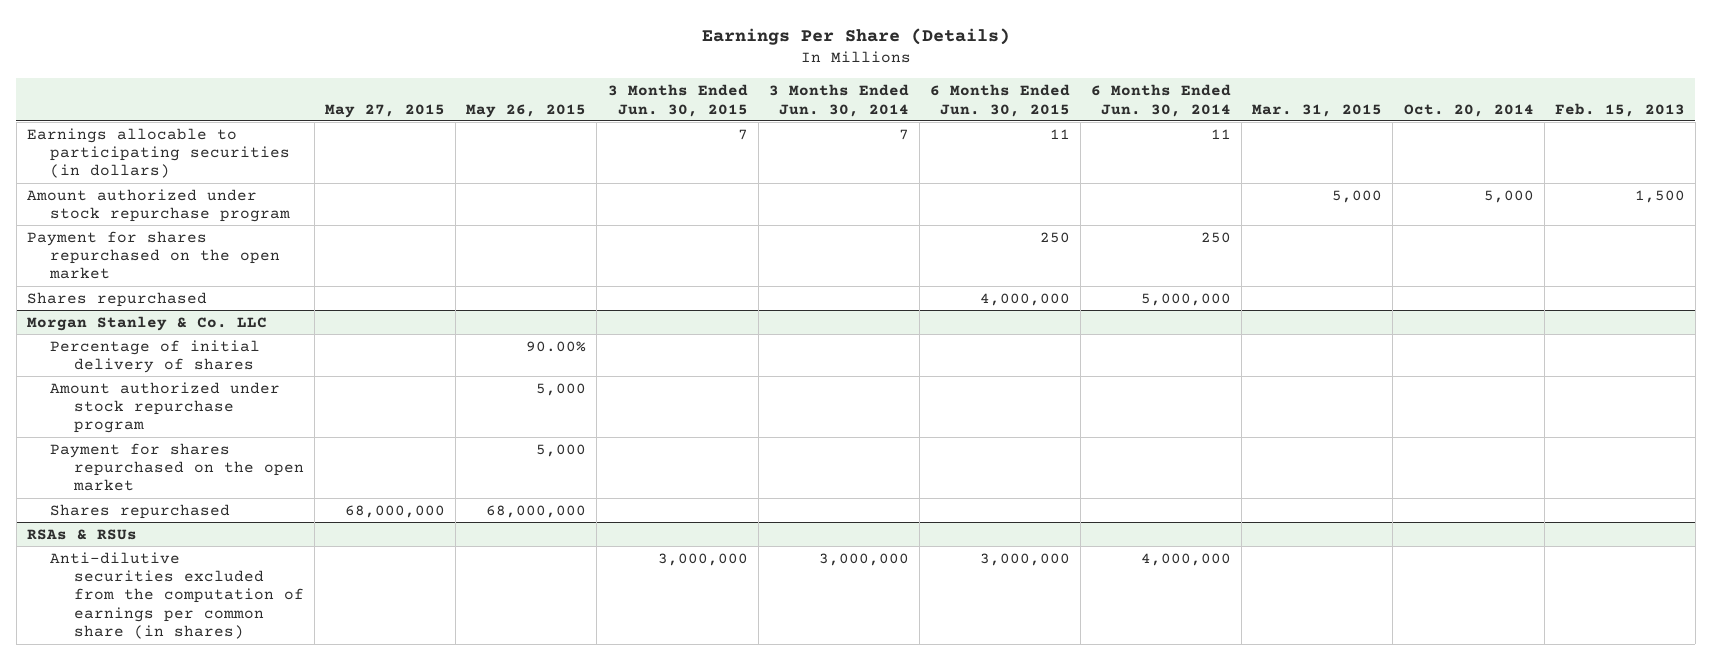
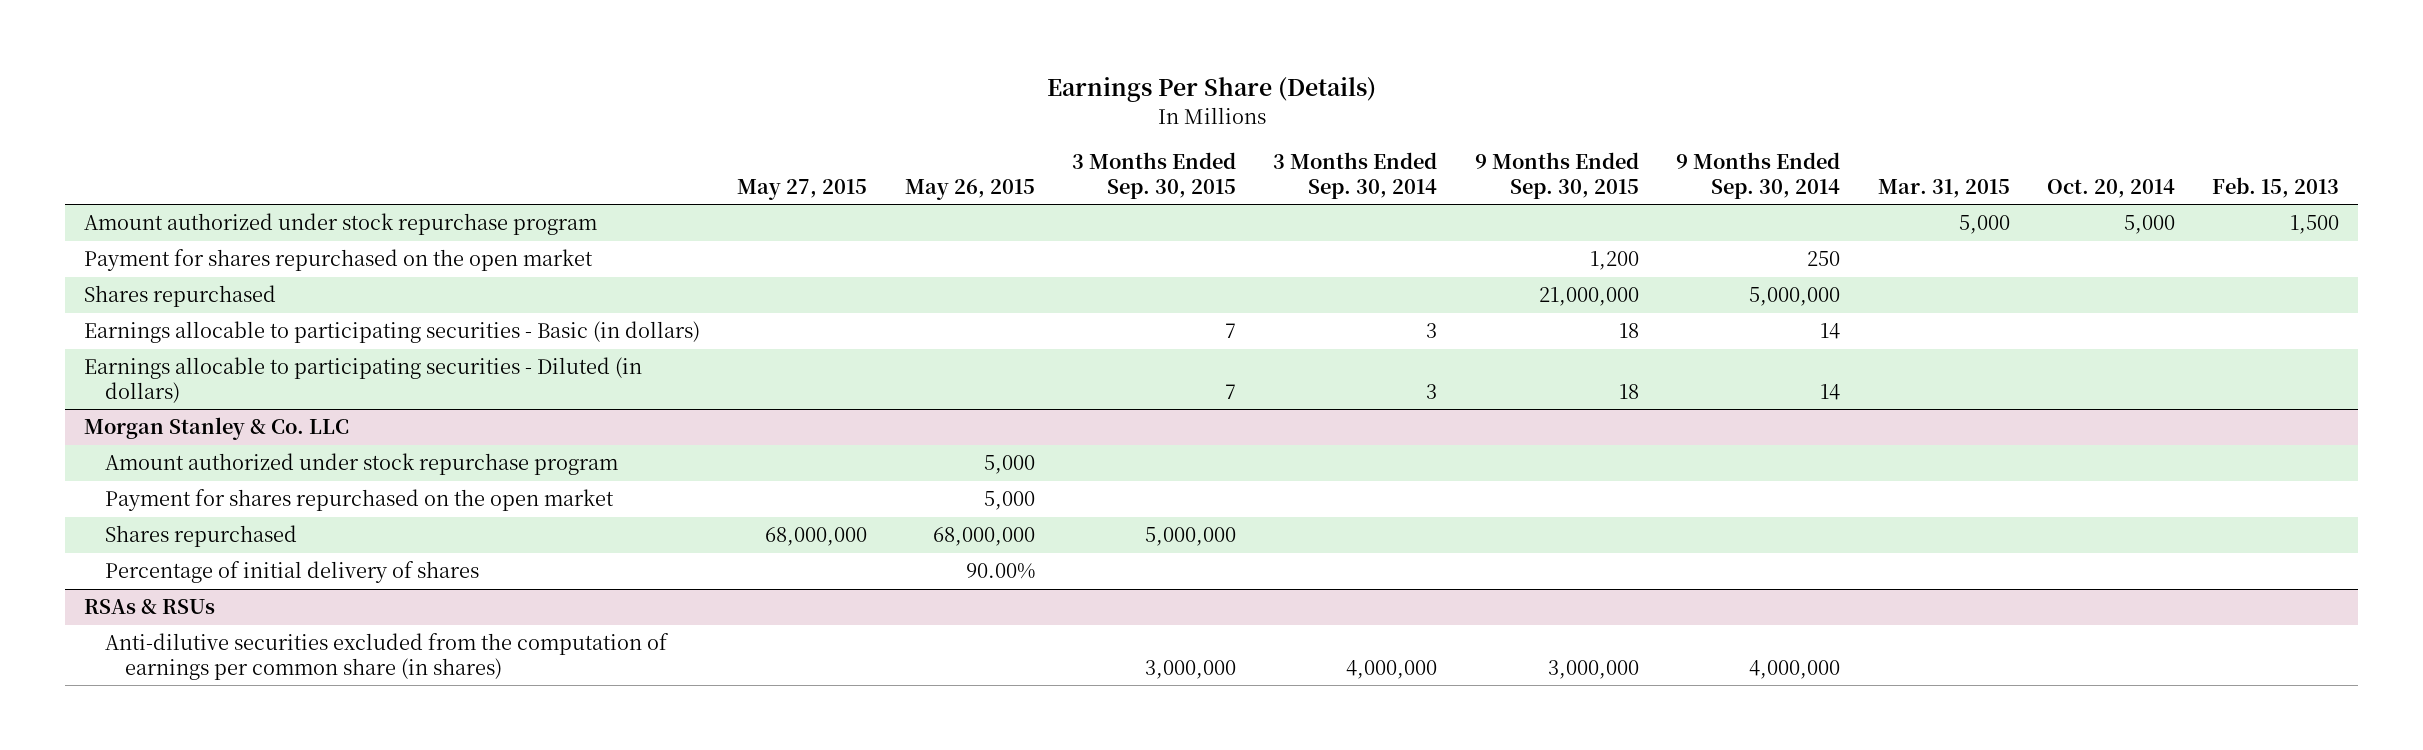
[607,84,748,117] 3 Months Ended Jun. 30, 2015 -> none
[768,84,909,117] 3 Months Ended Jun. 30, 2014 -> none
[929,84,1070,117] 6 Months Ended Jun. 30, 2015 -> none
[1091,84,1232,117] 6 Months Ended Jun. 30, 2014 -> none
none -> [1071,152,1236,199] 3 Months Ended Sep. 30, 2015
none -> [1273,152,1438,199] 3 Months Ended Sep. 30, 2014
none -> [1474,152,1639,199] 9 Months Ended Sep. 30, 2015
none -> [1676,152,1841,199] 9 Months Ended Sep. 30, 2014
[26,127,291,179] Earnings allocable to participating securities (in dollars) -> none
none -> [83,321,700,344] Earnings allocable to participating securities - Basic (in dollars)
none -> [83,357,642,403] Earnings allocable to participating securities - Diluted (in dollars)
[50,339,261,374] Percentage of initial delivery of shares -> [104,561,479,584] Percentage of initial delivery of shares

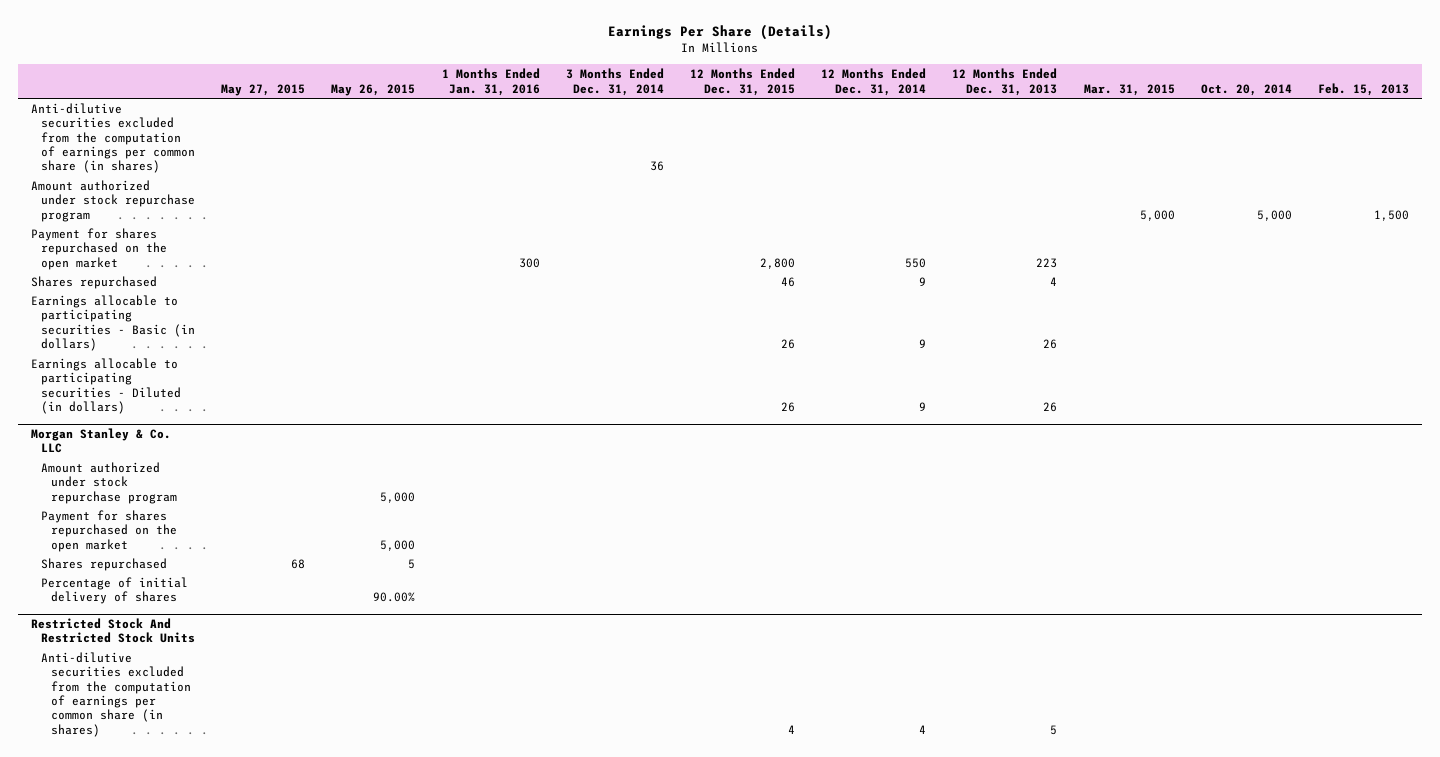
[1071,152,1236,199] 3 Months Ended Sep. 30, 2015 -> none
[1273,152,1438,199] 3 Months Ended Sep. 30, 2014 -> none
[1474,152,1639,199] 9 Months Ended Sep. 30, 2015 -> none
[1676,152,1841,199] 9 Months Ended Sep. 30, 2014 -> none
none -> [441,68,540,96] 1 Months Ended Jan. 31, 2016
none -> [565,68,664,96] 3 Months Ended Dec. 31, 2014
none -> [689,68,795,96] 12 Months Ended Dec. 31, 2015
none -> [821,68,927,96] 12 Months Ended Dec. 31, 2014
none -> [952,68,1058,96] 12 Months Ended Dec. 31, 2013
none -> [30,102,195,174] Anti-dilutive securities excluded from the computation of earnings per common share (in shares)
[765,527,868,547] 68,000,000 -> [291,558,306,569] 68
[932,527,1035,547] 68,000,000 -> [408,558,416,569] 5
[83,599,215,615] RSAs & RSUs -> [30,618,195,644] Restricted Stock And Restricted Stock Units

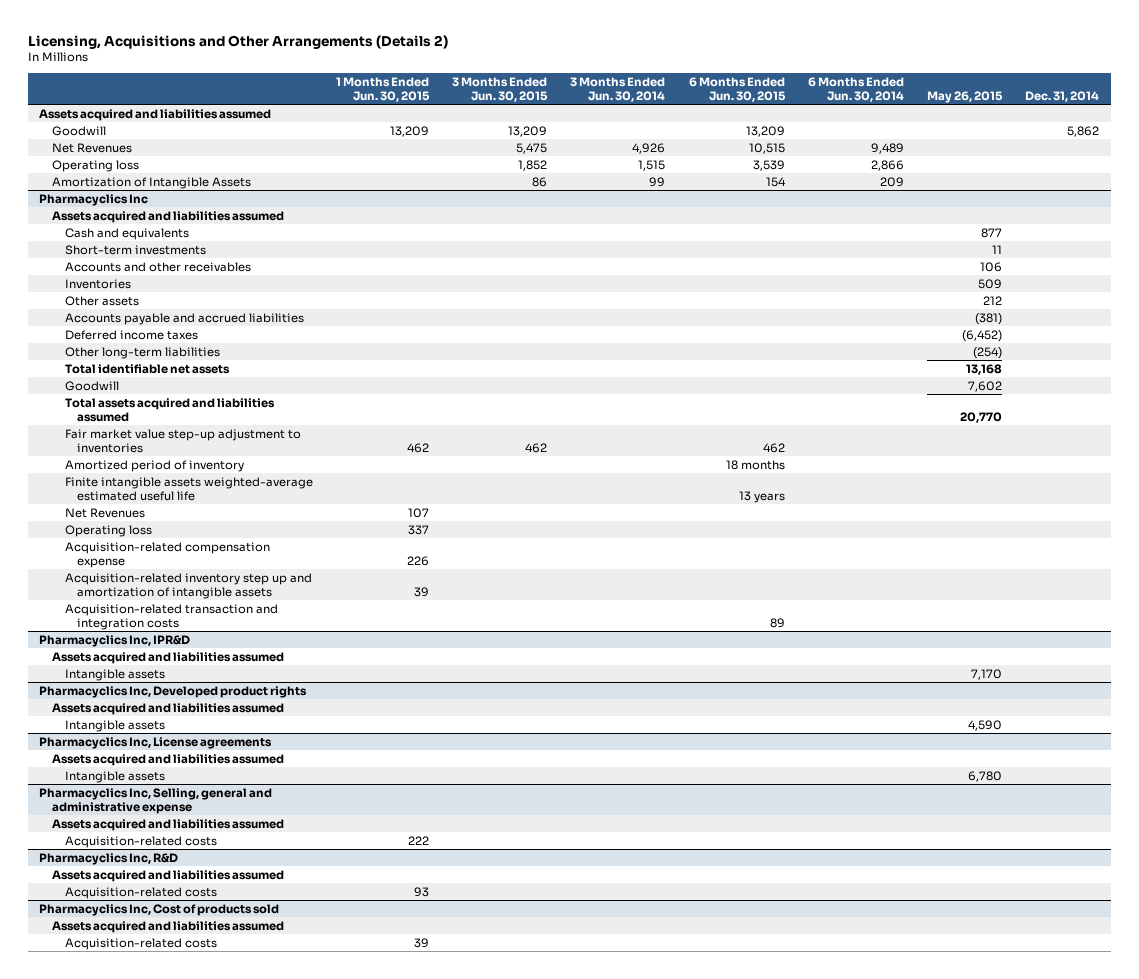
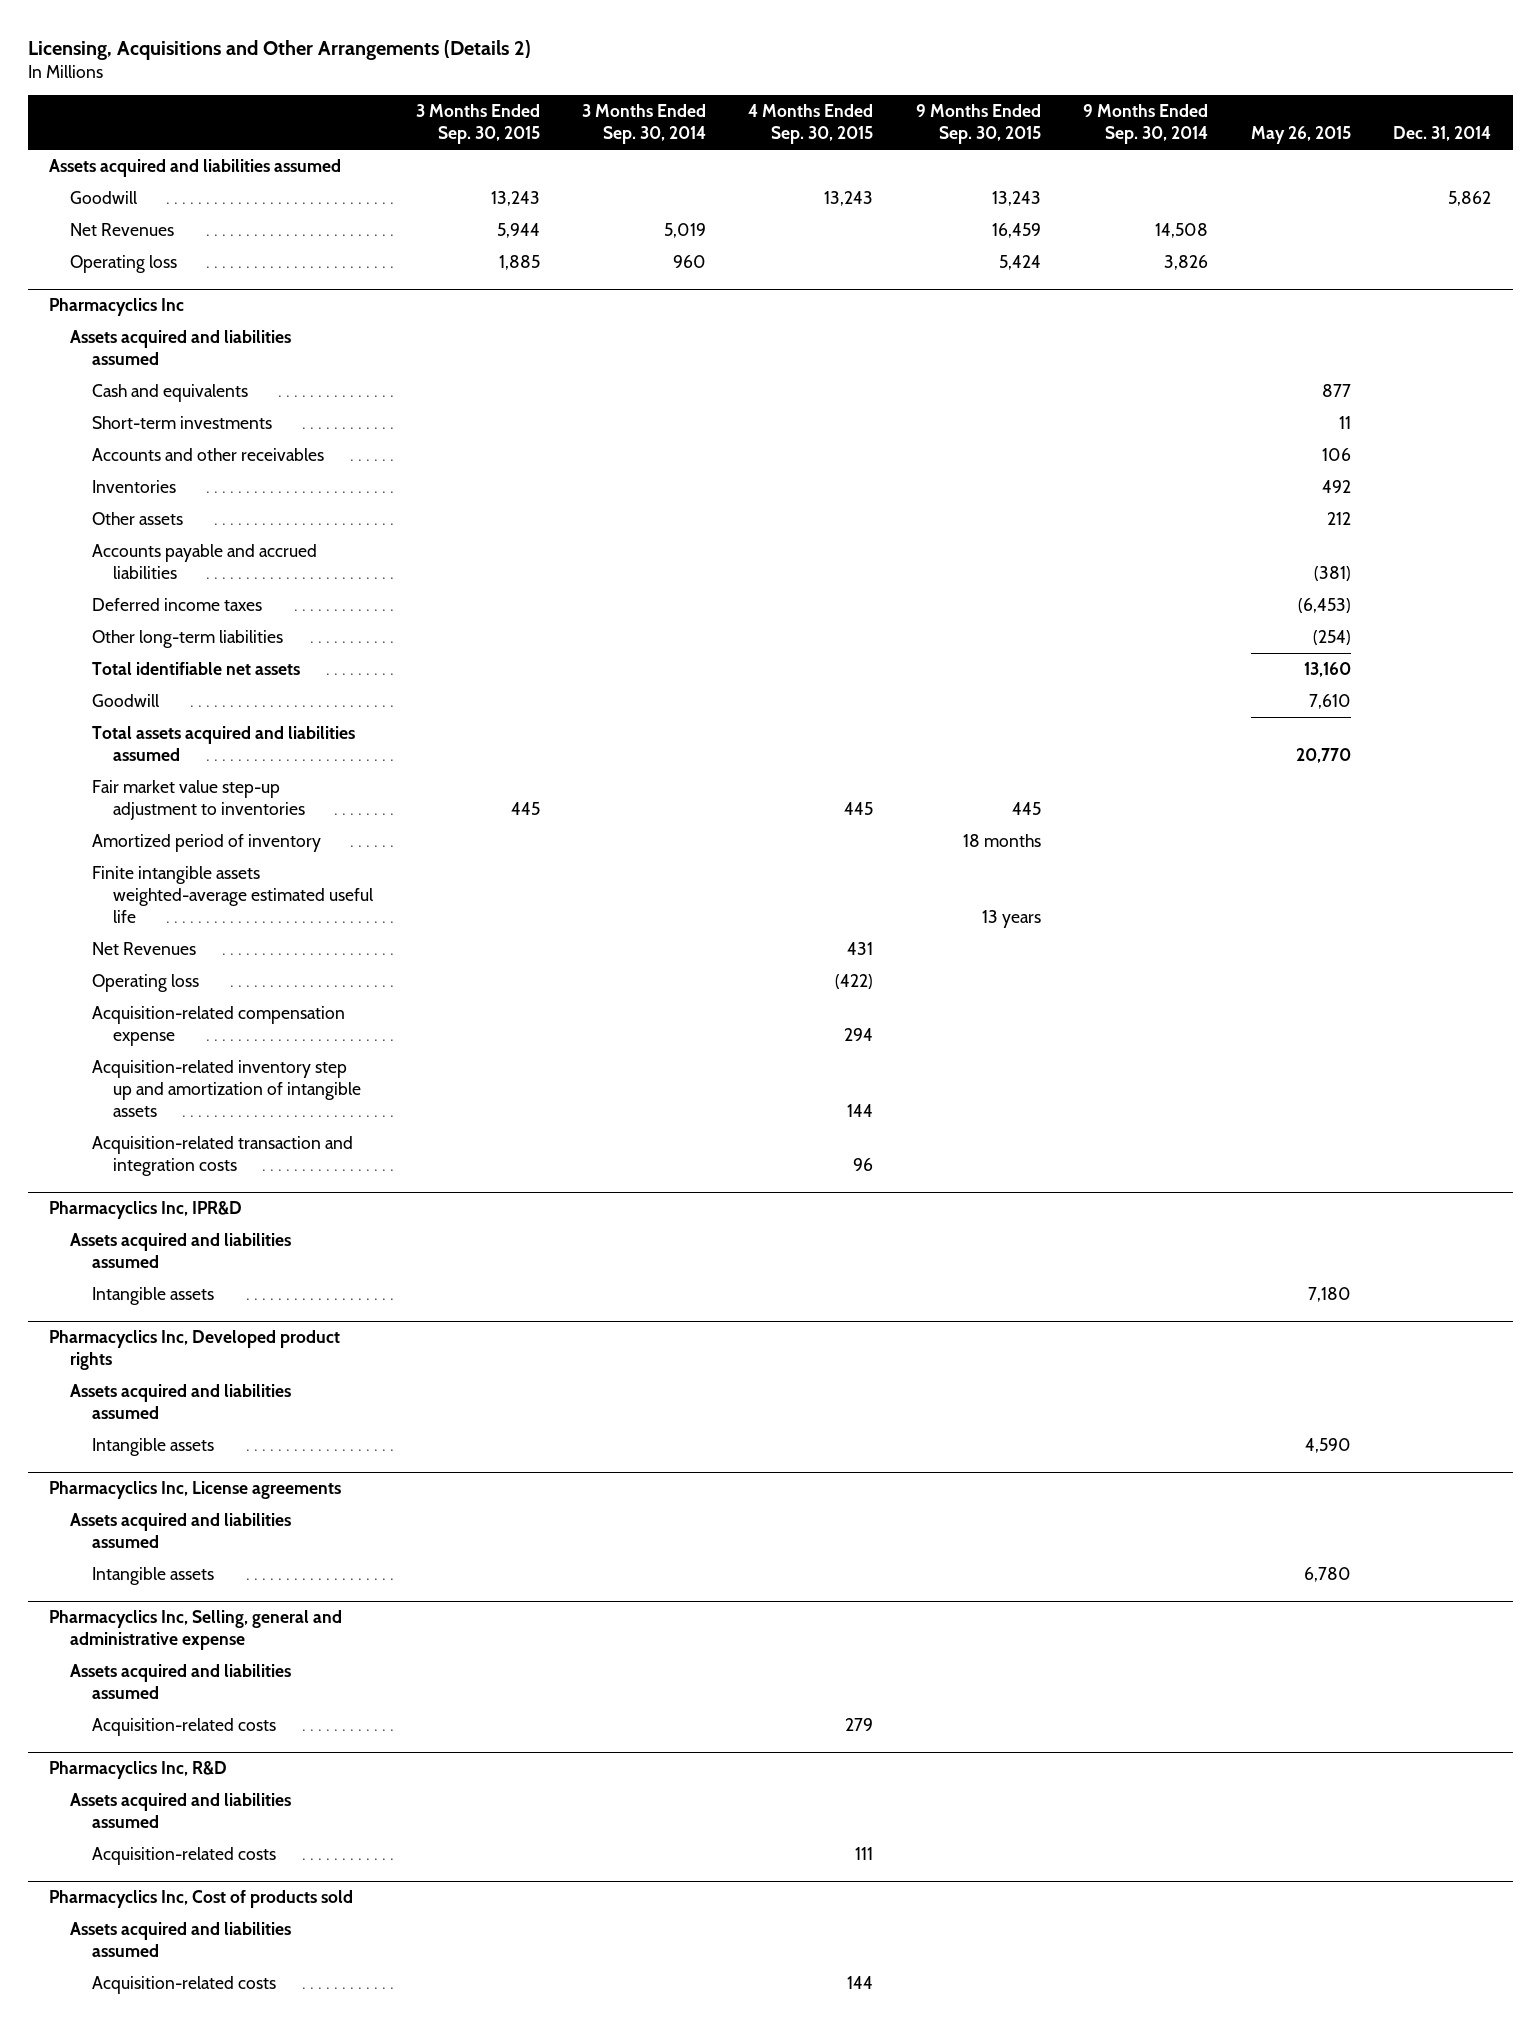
[335,76,430,103] 1 Months Ended Jun. 30, 2015 -> none
[452,76,549,103] 3 Months Ended Jun. 30, 2015 -> none
[570,76,666,103] 3 Months Ended Jun. 30, 2014 -> none
[688,76,786,103] 6 Months Ended Jun. 30, 2015 -> none
[807,76,904,103] 6 Months Ended Jun. 30, 2014 -> none
none -> [415,104,540,145] 3 Months Ended Sep. 30, 2015
none -> [581,104,706,145] 3 Months Ended Sep. 30, 2014
none -> [748,104,874,145] 4 Months Ended Sep. 30, 2015
none -> [915,104,1041,145] 9 Months Ended Sep. 30, 2015
none -> [1083,104,1209,145] 9 Months Ended Sep. 30, 2014
[51,176,251,189] Amortization of Intangible Assets -> none
[978,278,1003,289] 509 -> [1321,479,1351,493] 492
[962,329,1003,342] (6,452) -> [1297,597,1351,613] (6,453)
[966,363,1003,375] 13,168 -> [1303,661,1351,677] 13,160
[968,380,1003,392] 7,602 -> [1308,693,1351,709] 7,610
[971,668,1003,680] 7,170 -> [1307,1286,1351,1302] 7,180

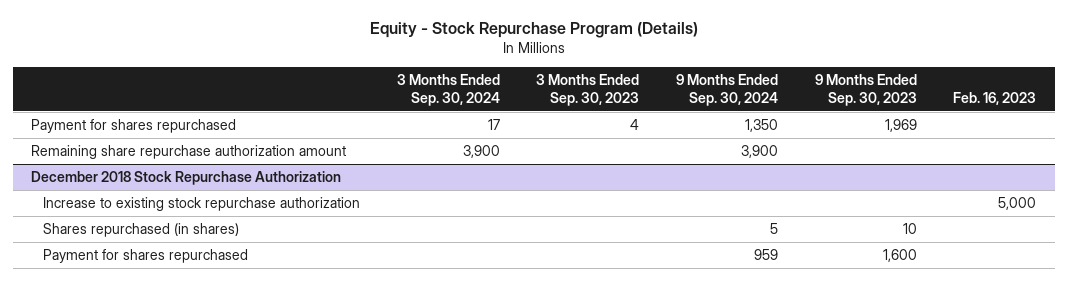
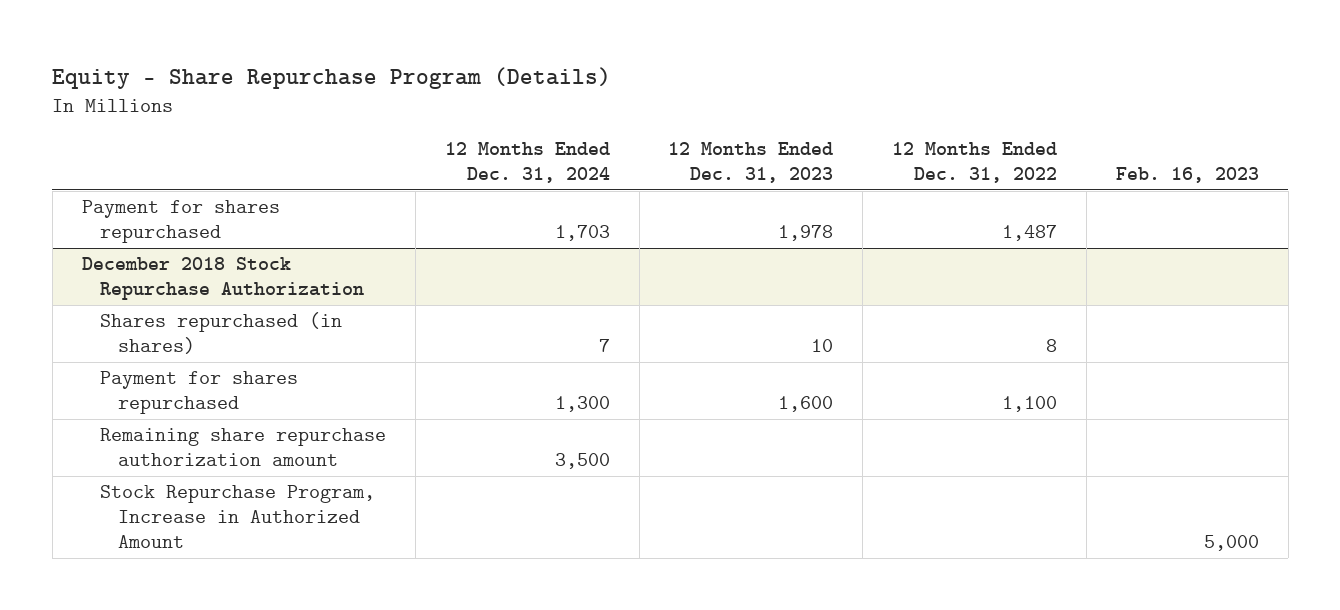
[369,22,698,39] Equity - Stock Repurchase Program (Details) -> [52,67,612,90] Equity - Share Repurchase Program (Details)
[396,74,500,106] 3 Months Ended Sep. 30, 2024 -> none
[536,74,640,106] 3 Months Ended Sep. 30, 2023 -> none
[676,74,779,106] 9 Months Ended Sep. 30, 2024 -> none
[814,74,917,106] 9 Months Ended Sep. 30, 2023 -> none
none -> [444,142,610,183] 12 Months Ended Dec. 31, 2024
none -> [668,142,834,183] 12 Months Ended Dec. 31, 2023
none -> [892,142,1058,183] 12 Months Ended Dec. 31, 2022
[31,145,347,160] Remaining share repurchase authorization amount -> none
[43,197,361,212] Increase to existing stock repurchase authorization -> none
none -> [99,428,386,467] Remaining share repurchase authorization amount
none -> [99,485,375,549] Stock Repurchase Program, Increase in Authorized Amount

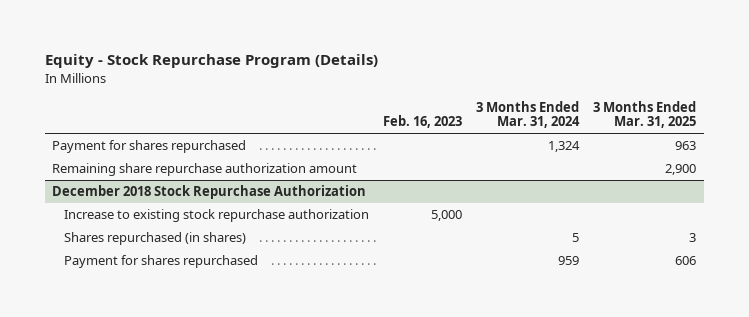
[52,67,612,90] Equity - Share Repurchase Program (Details) -> [45,54,379,69] Equity - Stock Repurchase Program (Details)
[444,142,610,183] 12 Months Ended Dec. 31, 2024 -> none
[668,142,834,183] 12 Months Ended Dec. 31, 2023 -> none
[892,142,1058,183] 12 Months Ended Dec. 31, 2022 -> none
none -> [476,100,581,129] 3 Months Ended Mar. 31, 2024
none -> [593,100,697,129] 3 Months Ended Mar. 31, 2025
none -> [52,163,358,177] Remaining share repurchase authorization amount
none -> [63,209,369,223] Increase to existing stock repurchase authorization
[99,428,386,467] Remaining share repurchase authorization amount -> none
[99,485,375,549] Stock Repurchase Program, Increase in Authorized Amount -> none

